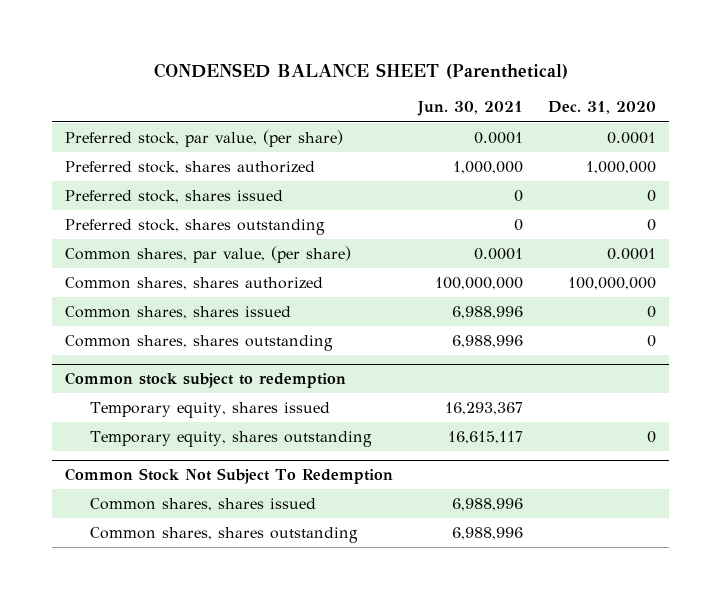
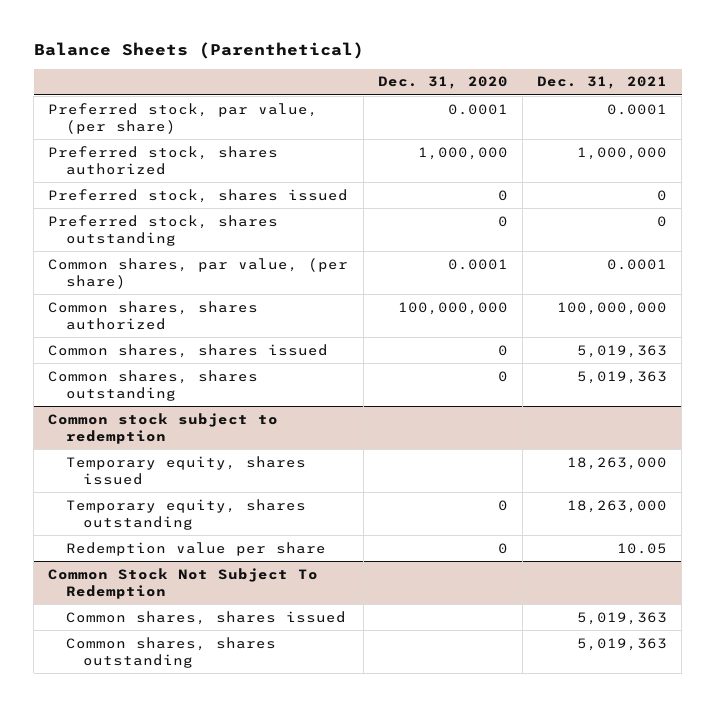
[153,62,568,79] CONDENSED BALANCE SHEET (Parenthetical) -> [33,41,364,59] Balance Sheets (Parenthetical)
[417,101,524,117] Jun. 30, 2021 -> none
none -> [537,76,668,90] Dec. 31, 2021
none -> [65,541,326,556] Redemption value per share

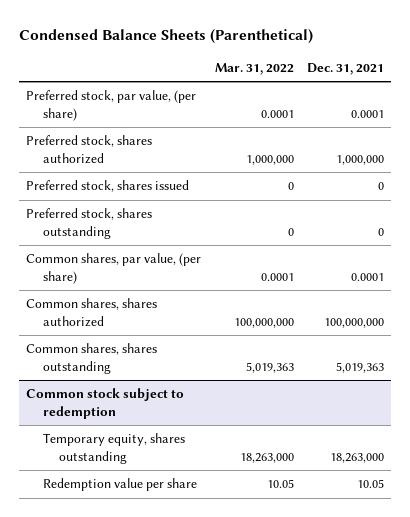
[33,41,364,59] Balance Sheets (Parenthetical) -> [19,29,314,45] Condensed Balance Sheets (Parenthetical)
[377,76,508,90] Dec. 31, 2020 -> none
none -> [214,62,294,75] Mar. 31, 2022
[48,343,329,358] Common shares, shares issued -> none
[65,455,306,485] Temporary equity, shares issued -> none
[48,567,319,599] Common Stock Not Subject To Redemption -> none
[65,610,346,625] Common shares, shares issued -> none
[65,636,276,668] Common shares, shares outstanding -> none

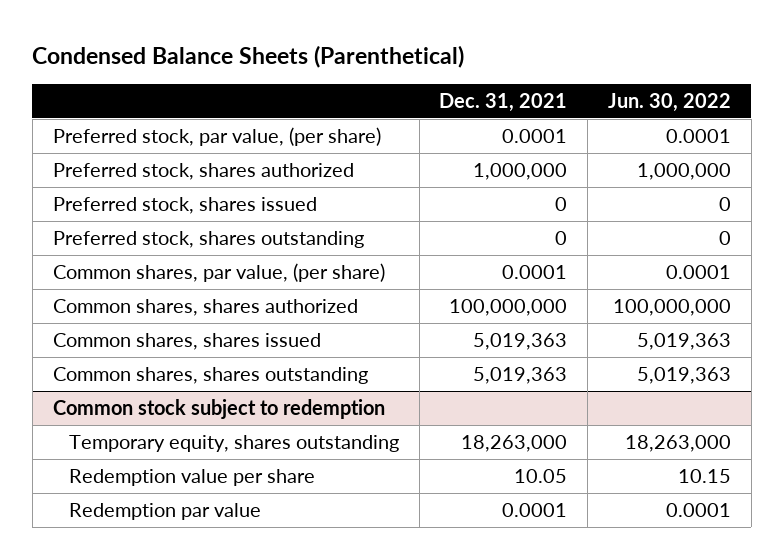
[214,62,294,75] Mar. 31, 2022 -> none
none -> [607,92,731,112] Jun. 30, 2022
none -> [52,333,321,351] Common shares, shares issued
none -> [68,503,261,521] Redemption par value

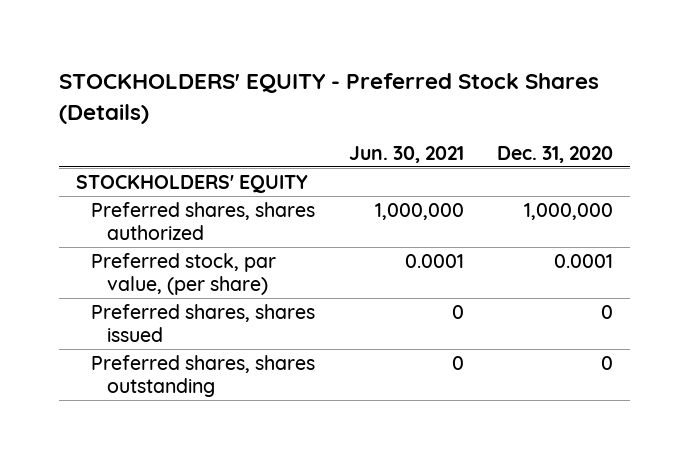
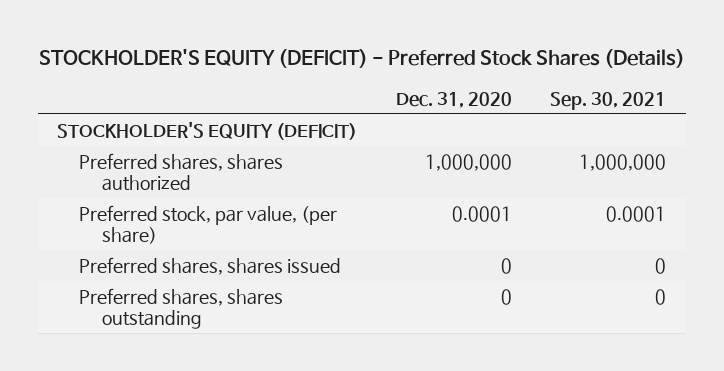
[59,73,600,124] STOCKHOLDERS' EQUITY - Preferred Stock Shares (Details) -> [38,49,685,69] STOCKHOLDER'S EQUITY (DEFICIT) - Preferred Stock Shares (Details)
[348,145,464,163] Jun. 30, 2021 -> none
none -> [550,91,667,110] Sep. 30, 2021
[76,174,309,193] STOCKHOLDERS' EQUITY -> [57,121,358,140] STOCKHOLDER'S EQUITY (DEFICIT)

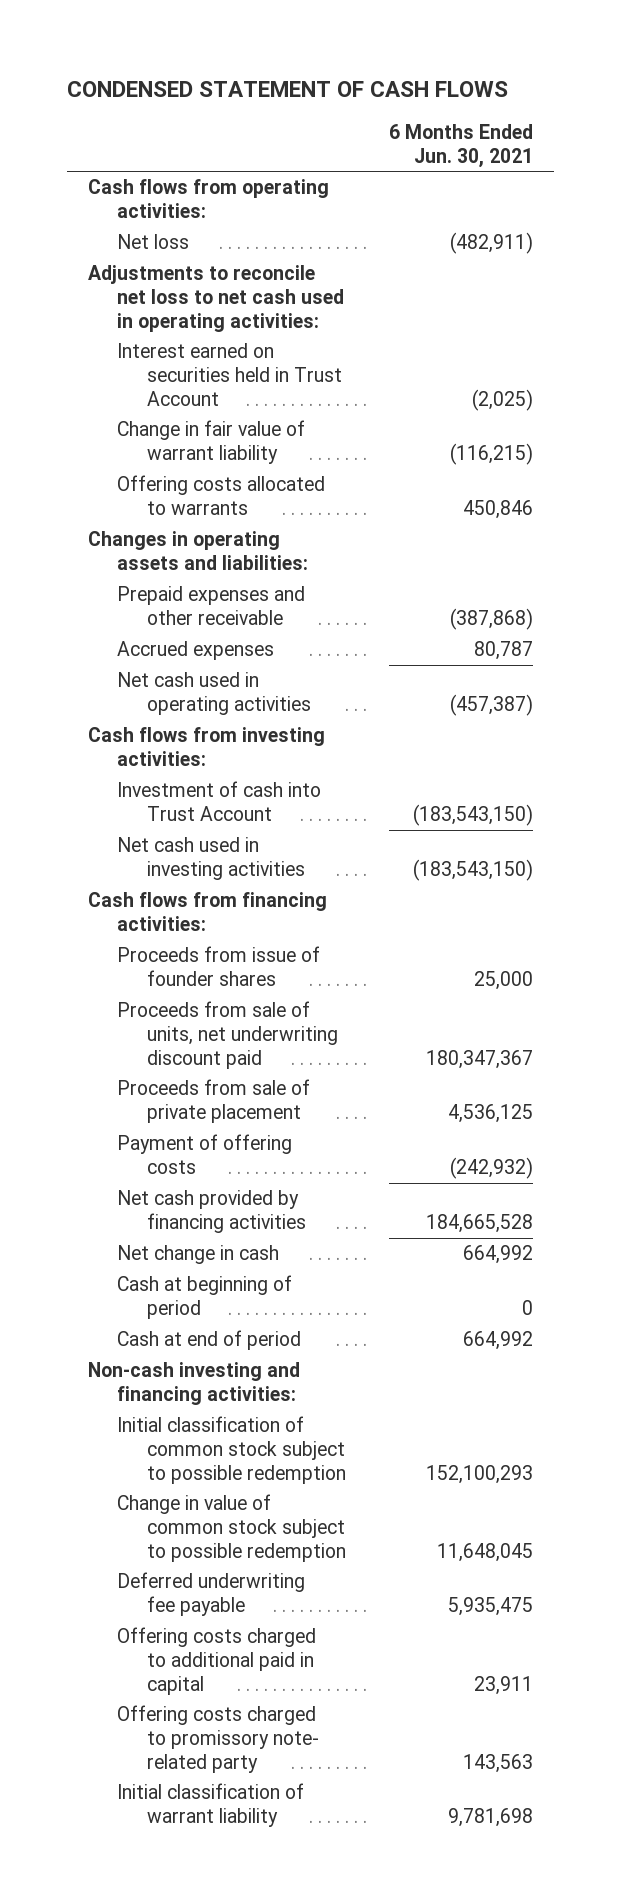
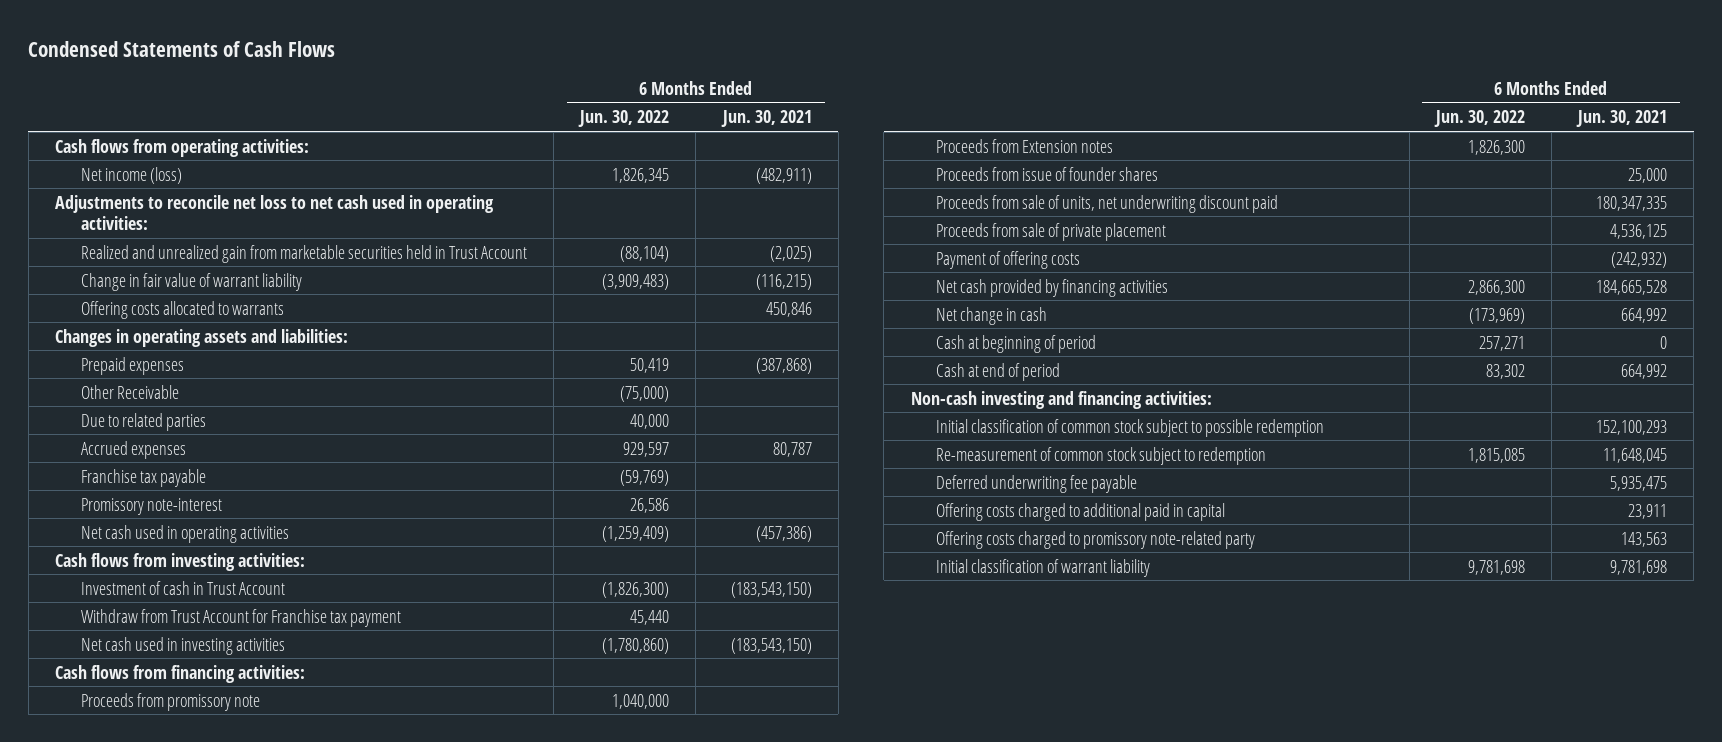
[66,81,508,98] CONDENSED STATEMENT OF CASH FLOWS -> [28,40,336,57] Condensed Statements of Cash Flows
none -> [578,110,670,128] Jun. 30, 2022
[117,234,190,250] Net loss -> [80,166,182,184] Net income (loss)
[117,343,342,406] Interest earned on securities held in Trust Account -> [80,244,527,263] Realized and unrealized gain from marketable securities held in Trust Account
[117,586,306,626] Prepaid expenses and other receivable -> [80,356,184,375] Prepaid expenses
none -> [80,384,179,399] Other Receivable
none -> [80,412,206,431] Due to related parties
none -> [80,468,206,487] Franchise tax payable
none -> [80,497,222,515] Promissory note-interest
[449,694,533,717] (457,387) -> [755,525,812,542] (457,386)
[117,781,322,822] Investment of cash into Trust Account -> [80,580,285,595] Investment of cash in Trust Account
none -> [80,608,401,627] Withdraw from Trust Account for Franchise tax payment
none -> [80,692,260,711] Proceeds from promissory note
none -> [936,138,1114,153] Proceeds from Extension notes
[425,1049,533,1069] 180,347,367 -> [1596,195,1668,211] 180,347,335
[117,1494,346,1562] Change in value of common stock subject to possible redemption -> [936,446,1267,465] Re-measurement of common stock subject to redemption
[117,1705,319,1773] Offering costs charged to promissory note- related party -> [936,530,1256,549] Offering costs charged to promissory note-related party

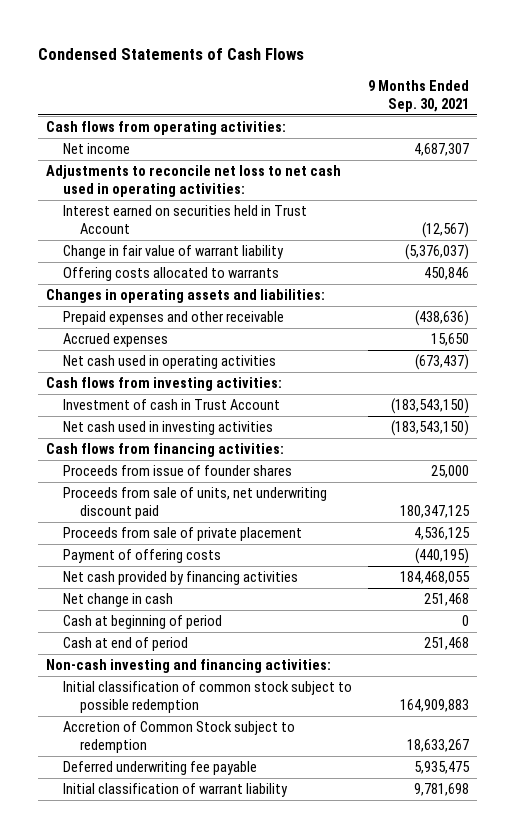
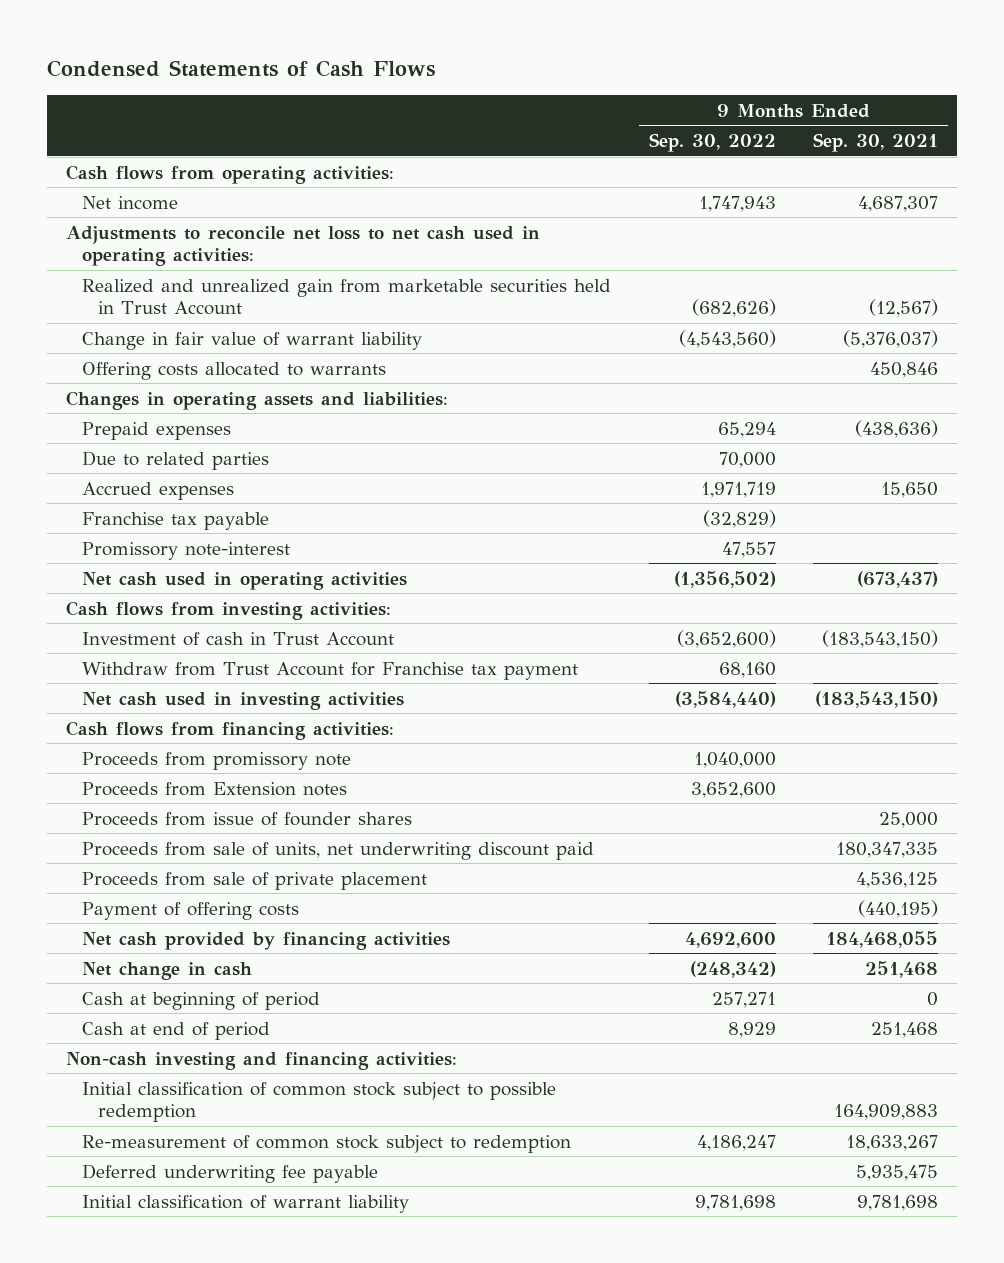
none -> [648,133,776,153] Sep. 30, 2022
[62,205,307,235] Interest earned on securities held in Trust Account -> [81,278,611,316] Realized and unrealized gain from marketable securities held in Trust Account
[62,311,284,326] Prepaid expenses and other receivable -> [81,421,231,440] Prepaid expenses
none -> [81,450,269,470] Due to related parties
none -> [81,511,269,530] Franchise tax payable
none -> [81,541,290,560] Promissory note-interest
none -> [81,661,578,680] Withdraw from Trust Account for Franchise tax payment
none -> [81,751,351,770] Proceeds from promissory note
none -> [81,781,347,796] Proceeds from Extension notes
[400,505,471,519] 180,347,125 -> [836,841,939,858] 180,347,335
[62,721,295,754] Accretion of Common Stock subject to redemption -> [81,1134,571,1153] Re-measurement of common stock subject to redemption

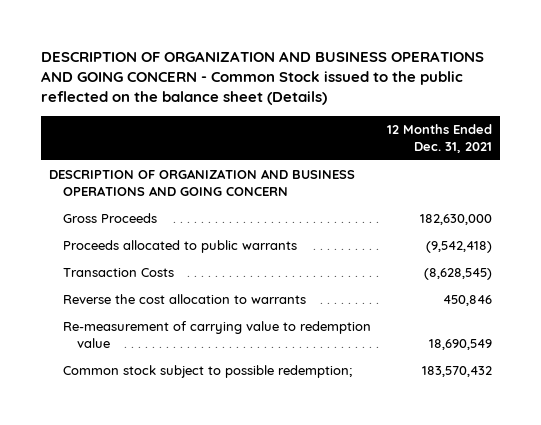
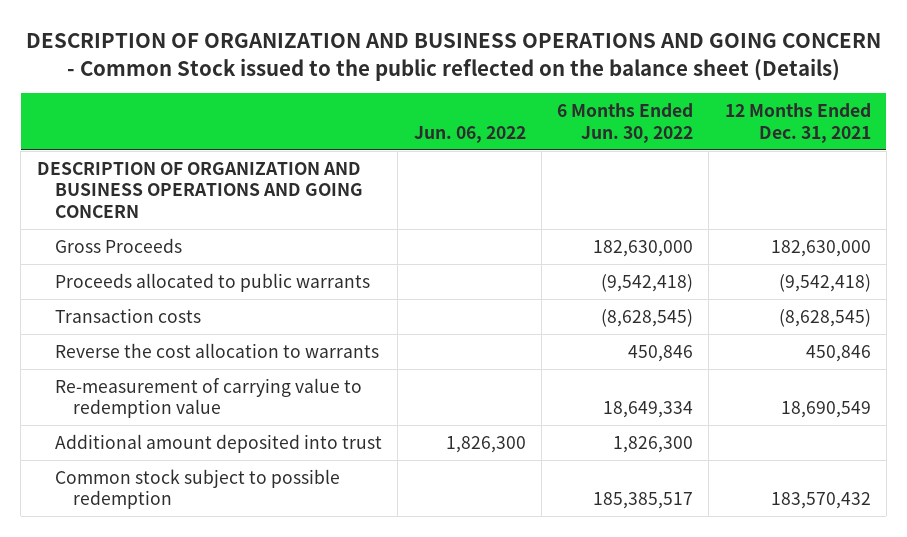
none -> [413,125,526,143] Jun. 06, 2022
none -> [557,103,694,143] 6 Months Ended Jun. 30, 2022
[62,268,174,278] Transaction Costs -> [54,307,201,323] Transaction costs
none -> [54,433,382,453] Additional amount deposited into trust
[62,365,352,379] Common stock subject to possible redemption; -> [54,468,340,510] Common stock subject to possible redemption

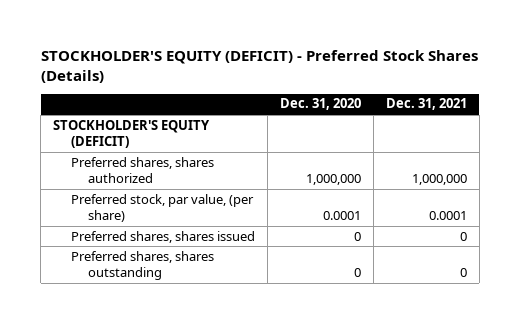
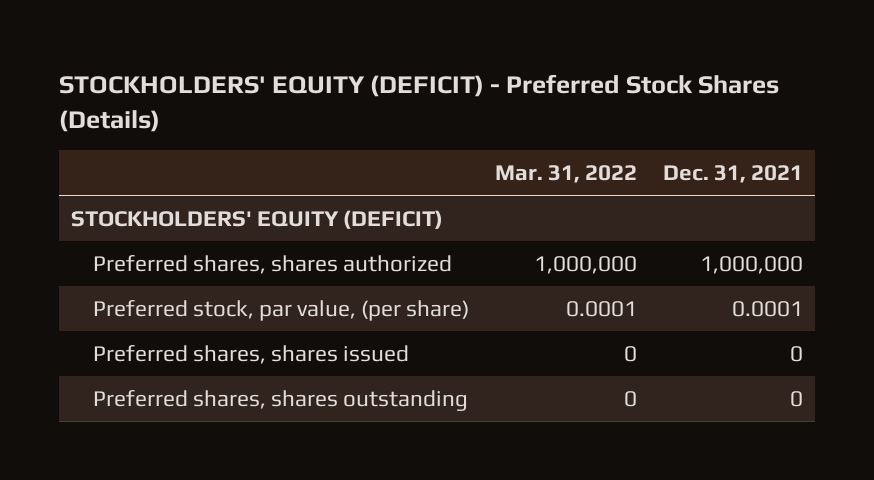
[40,49,478,83] STOCKHOLDER'S EQUITY (DEFICIT) - Preferred Stock Shares (Details) -> [58,74,779,132] STOCKHOLDERS' EQUITY (DEFICIT) - Preferred Stock Shares (Details)
[279,98,361,111] Dec. 31, 2020 -> none
none -> [494,164,637,183] Mar. 31, 2022
[53,119,211,149] STOCKHOLDER'S EQUITY (DEFICIT) -> [71,209,444,229] STOCKHOLDERS' EQUITY (DEFICIT)

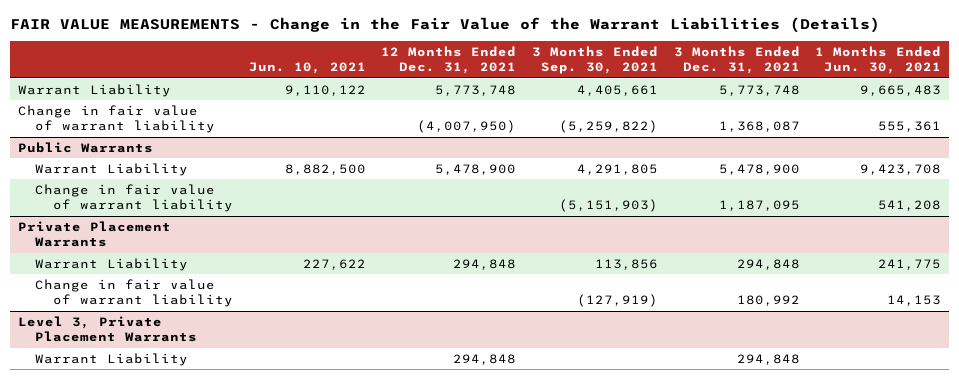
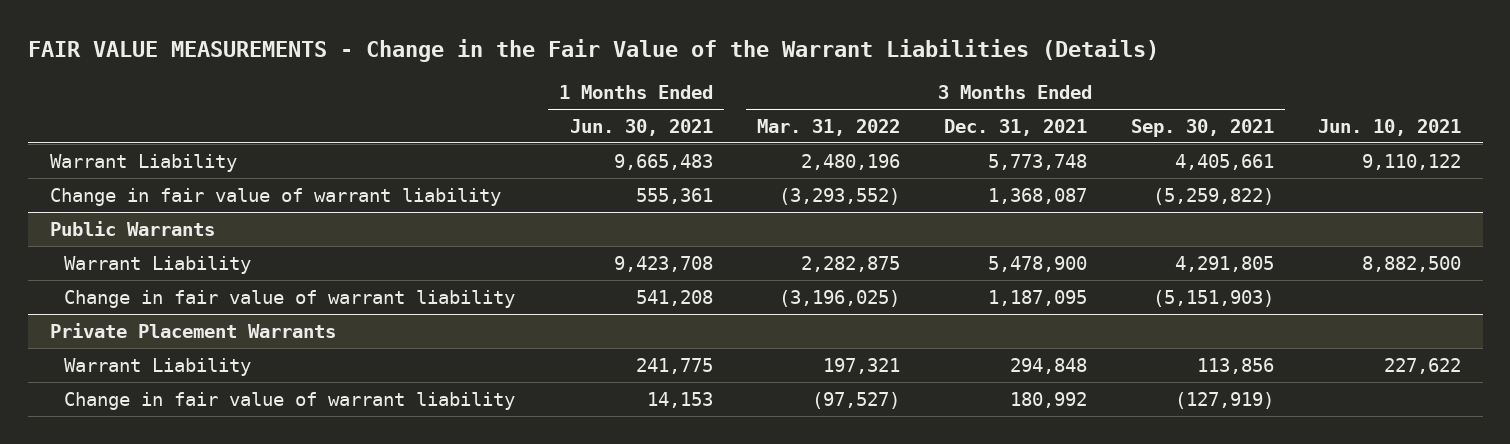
[381,46,517,75] 12 Months Ended Dec. 31, 2021 -> none
none -> [756,118,900,136] Mar. 31, 2022
[17,315,198,343] Level 3, Private Placement Warrants -> none
[35,352,189,366] Warrant Liability -> none

